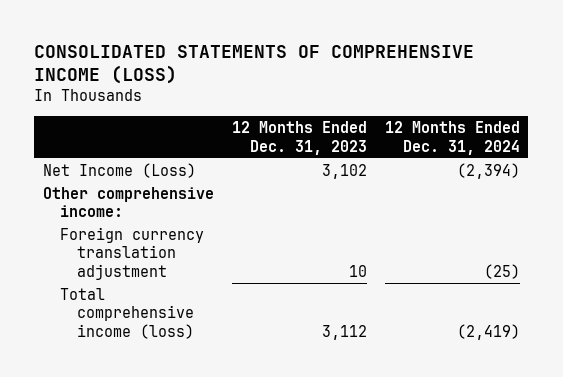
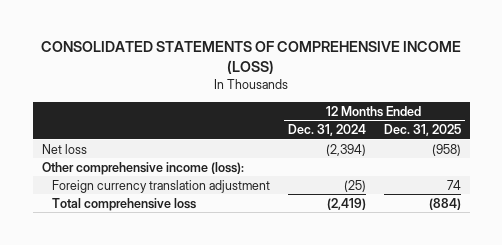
[231,121,367,155] 12 Months Ended Dec. 31, 2023 -> none
none -> [383,124,461,137] Dec. 31, 2025
[43,162,197,178] Net Income (Loss) -> [41,143,87,154] Net loss
[43,186,215,218] Other comprehensive income: -> [41,161,244,175] Other comprehensive income (loss):
[59,287,194,339] Total comprehensive income (loss) -> [52,197,197,211] Total comprehensive loss

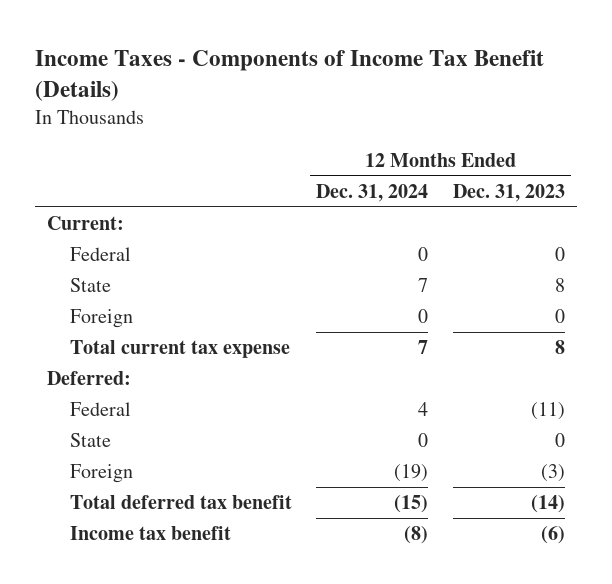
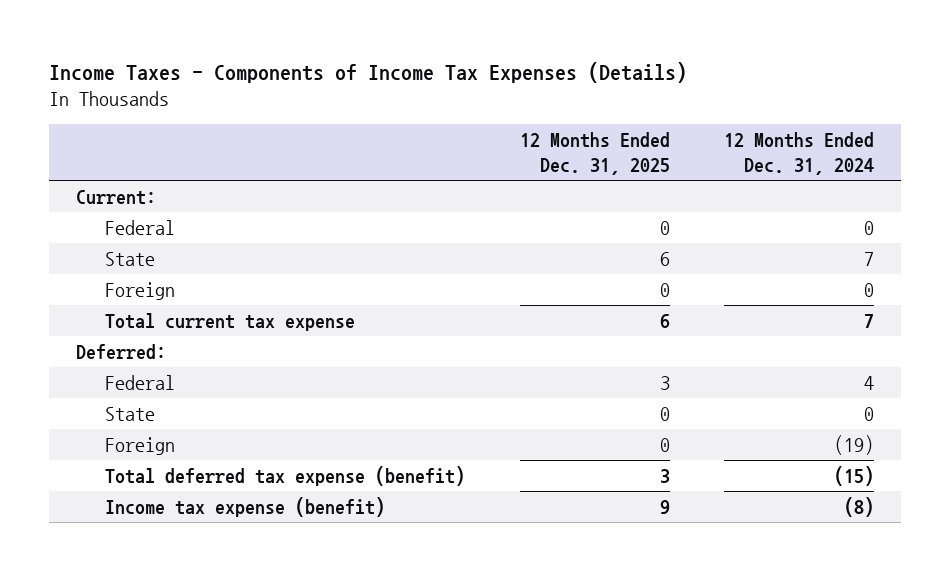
[34,50,544,102] Income Taxes - Components of Income Tax Benefit (Details) -> [49,62,688,84] Income Taxes - Components of Income Tax Expenses (Details)
[452,183,565,202] Dec. 31, 2023 -> none
none -> [519,132,670,175] 12 Months Ended Dec. 31, 2025
[69,495,292,510] Total deferred tax benefit -> [105,465,466,486] Total deferred tax expense (benefit)
[69,526,231,541] Income tax benefit -> [105,496,386,517] Income tax expense (benefit)

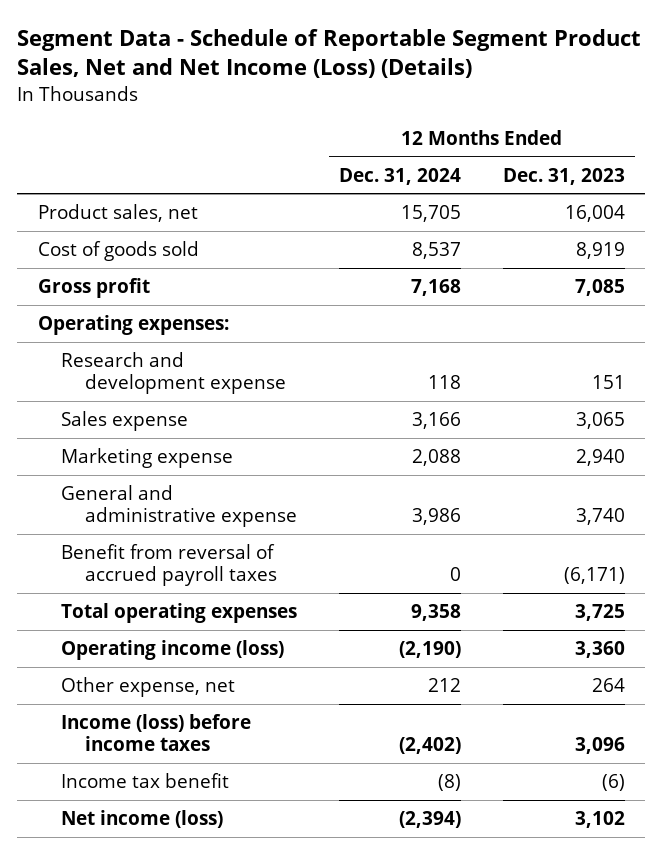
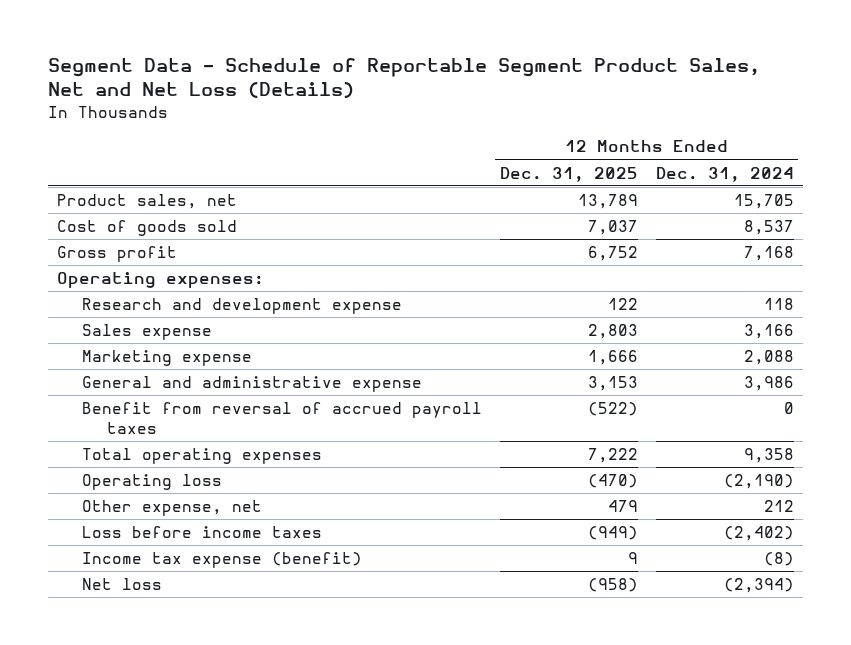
[16,29,641,79] Segment Data - Schedule of Reportable Segment Product Sales, Net and Net Income (Loss) (Details) -> [47,58,760,99] Segment Data - Schedule of Reportable Segment Product Sales, Net and Net Loss (Details)
[502,167,625,185] Dec. 31, 2023 -> none
none -> [499,166,638,182] Dec. 31, 2025
[61,640,285,661] Operating income (loss) -> [81,474,222,491] Operating loss
[61,714,252,752] Income (loss) before income taxes -> [81,526,322,539] Loss before income taxes
[61,773,230,789] Income tax benefit -> [81,552,362,569] Income tax expense (benefit)
[61,810,224,829] Net income (loss) -> [81,578,162,591] Net loss

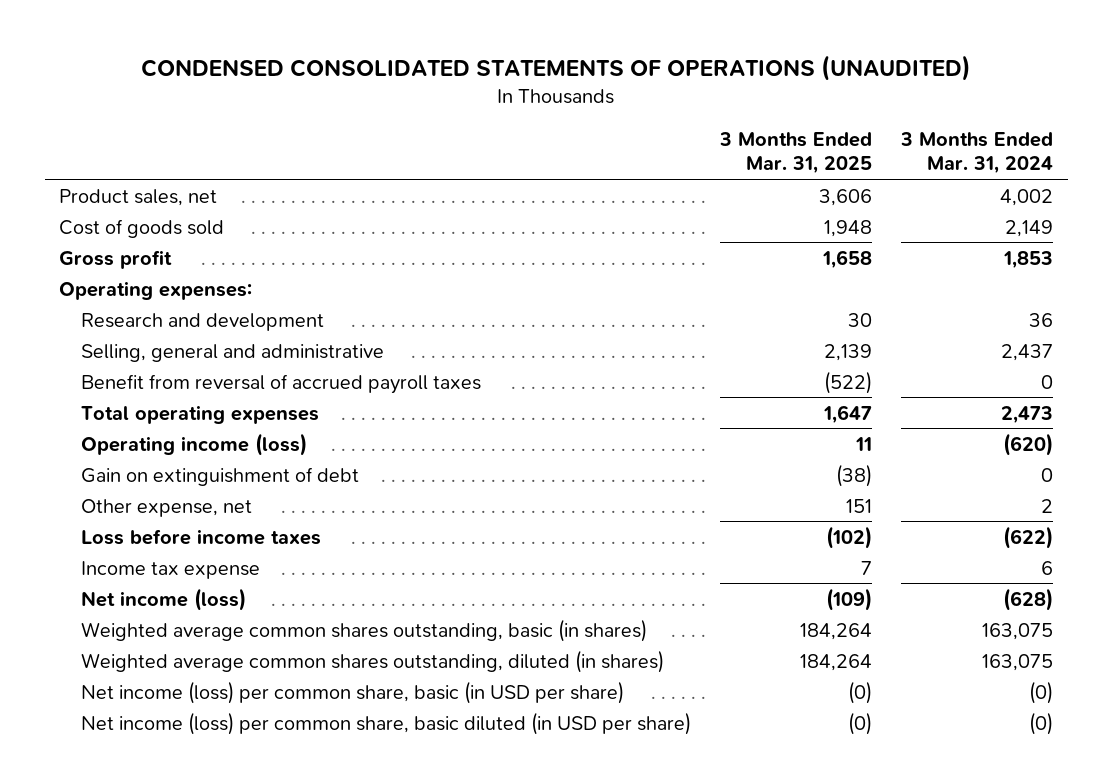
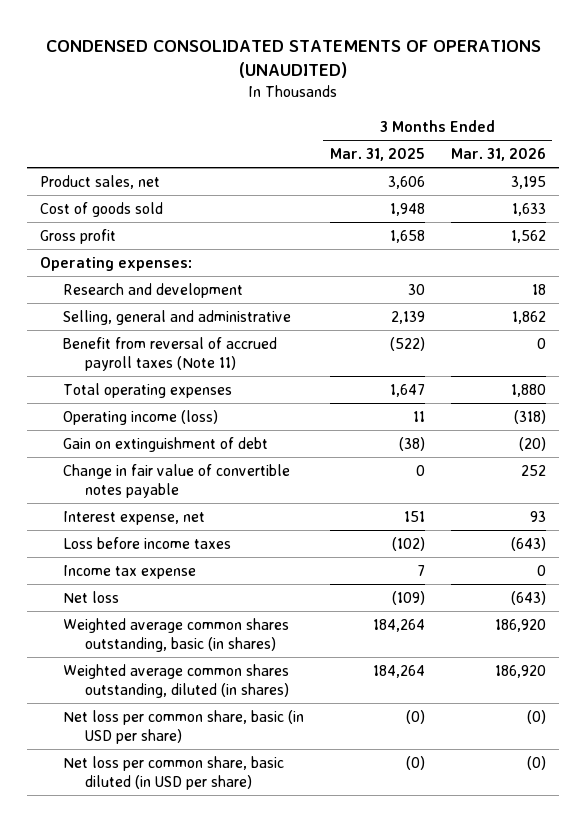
[900,132,1054,175] 3 Months Ended Mar. 31, 2024 -> none
none -> [450,147,546,161] Mar. 31, 2026
[81,373,482,394] Benefit from reversal of accrued payroll taxes -> [62,336,277,371] Benefit from reversal of accrued payroll taxes (Note 11)
none -> [62,463,290,498] Change in fair value of convertible notes payable
[81,498,253,517] Other expense, net -> [62,510,205,525] Interest expense, net
[81,587,247,611] Net income (loss) -> [62,590,119,603] Net loss
[81,680,625,704] Net income (loss) per common share, basic (in USD per share) -> [62,709,304,744] Net loss per common share, basic (in USD per share)
[81,711,692,735] Net income (loss) per common share, basic diluted (in USD per share) -> [62,755,284,790] Net loss per common share, basic diluted (in USD per share)

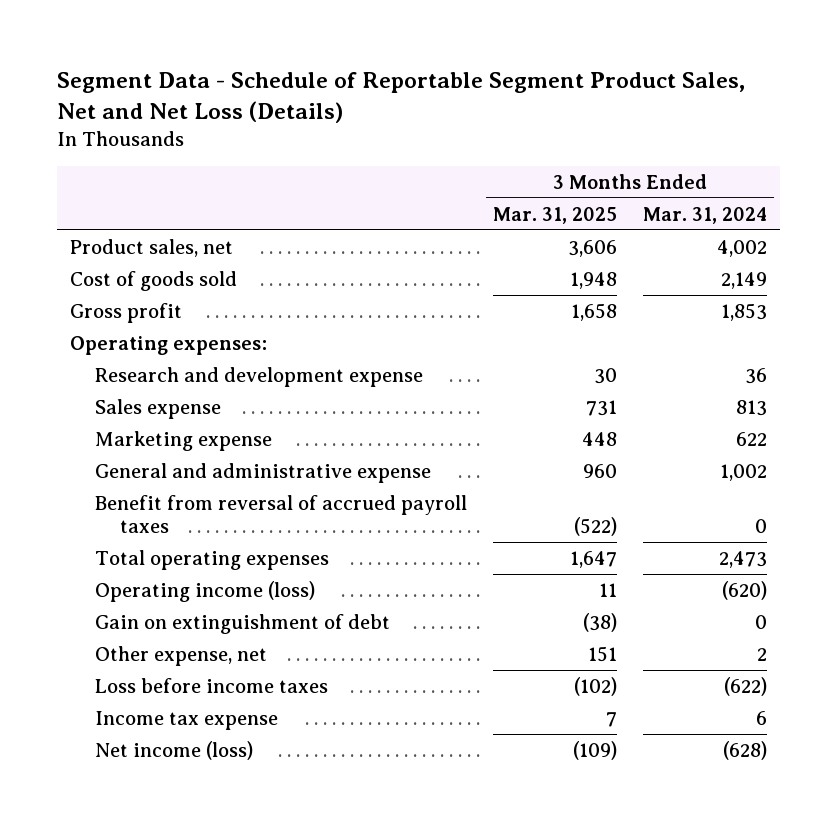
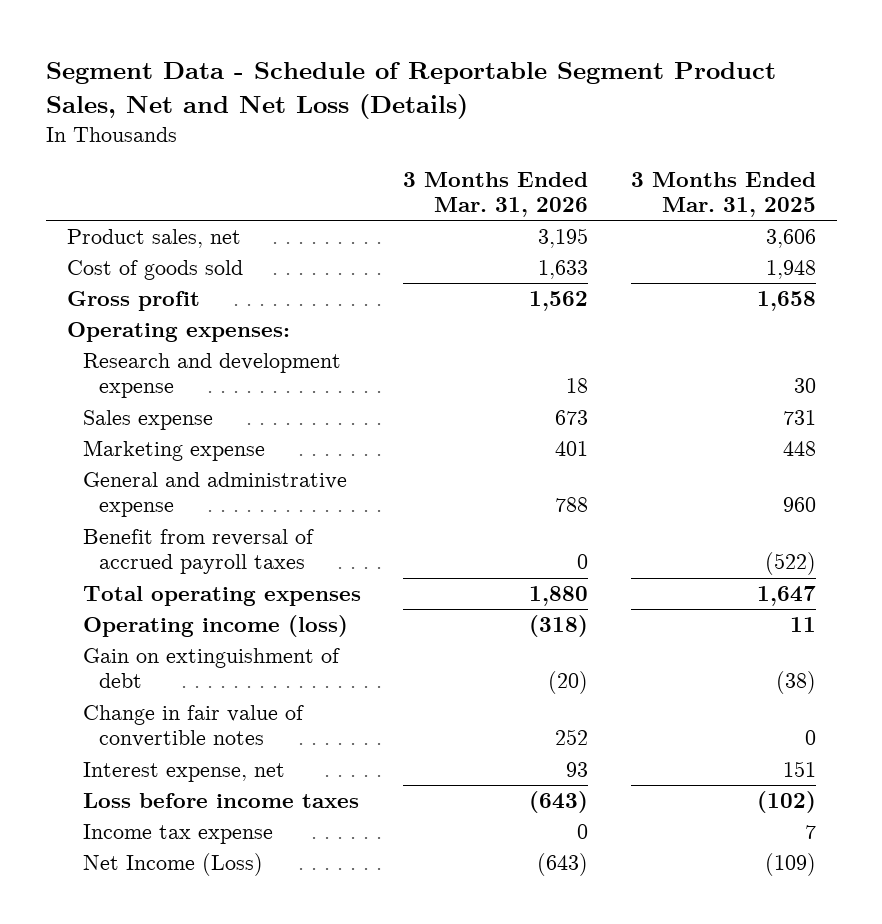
[643,206,768,224] Mar. 31, 2024 -> none
none -> [403,171,589,217] 3 Months Ended Mar. 31, 2026
none -> [82,705,304,748] Change in fair value of convertible notes
[94,645,267,666] Other expense, net -> [82,762,285,783] Interest expense, net
[94,740,253,760] Net income (loss) -> [82,853,263,877] Net Income (Loss)

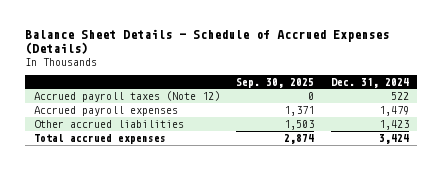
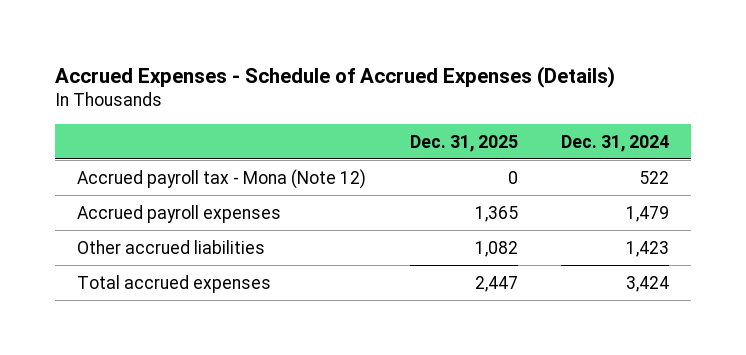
[25,29,390,55] Balance Sheet Details - Schedule of Accrued Expenses (Details) -> [55,65,616,88] Accrued Expenses - Schedule of Accrued Expenses (Details)
[236,77,315,88] Sep. 30, 2025 -> none
none -> [409,134,518,152] Dec. 31, 2025
[33,90,220,102] Accrued payroll taxes (Note 12) -> [77,168,367,189] Accrued payroll tax - Mona (Note 12)

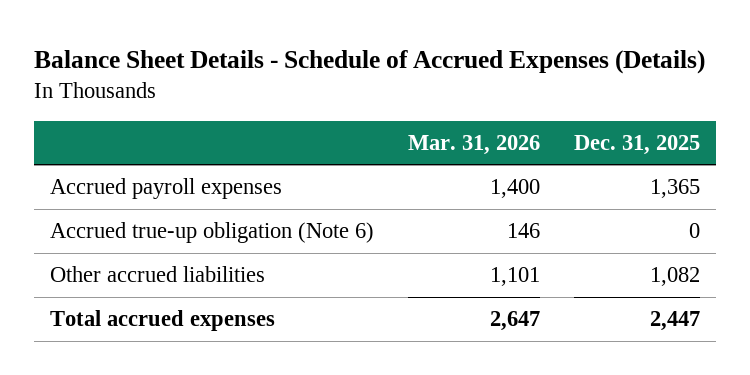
[55,65,616,88] Accrued Expenses - Schedule of Accrued Expenses (Details) -> [33,50,705,75] Balance Sheet Details - Schedule of Accrued Expenses (Details)
[561,134,670,152] Dec. 31, 2024 -> none
none -> [407,134,540,155] Mar. 31, 2026
[77,168,367,189] Accrued payroll tax - Mona (Note 12) -> none
none -> [50,222,375,244] Accrued true-up obligation (Note 6)

